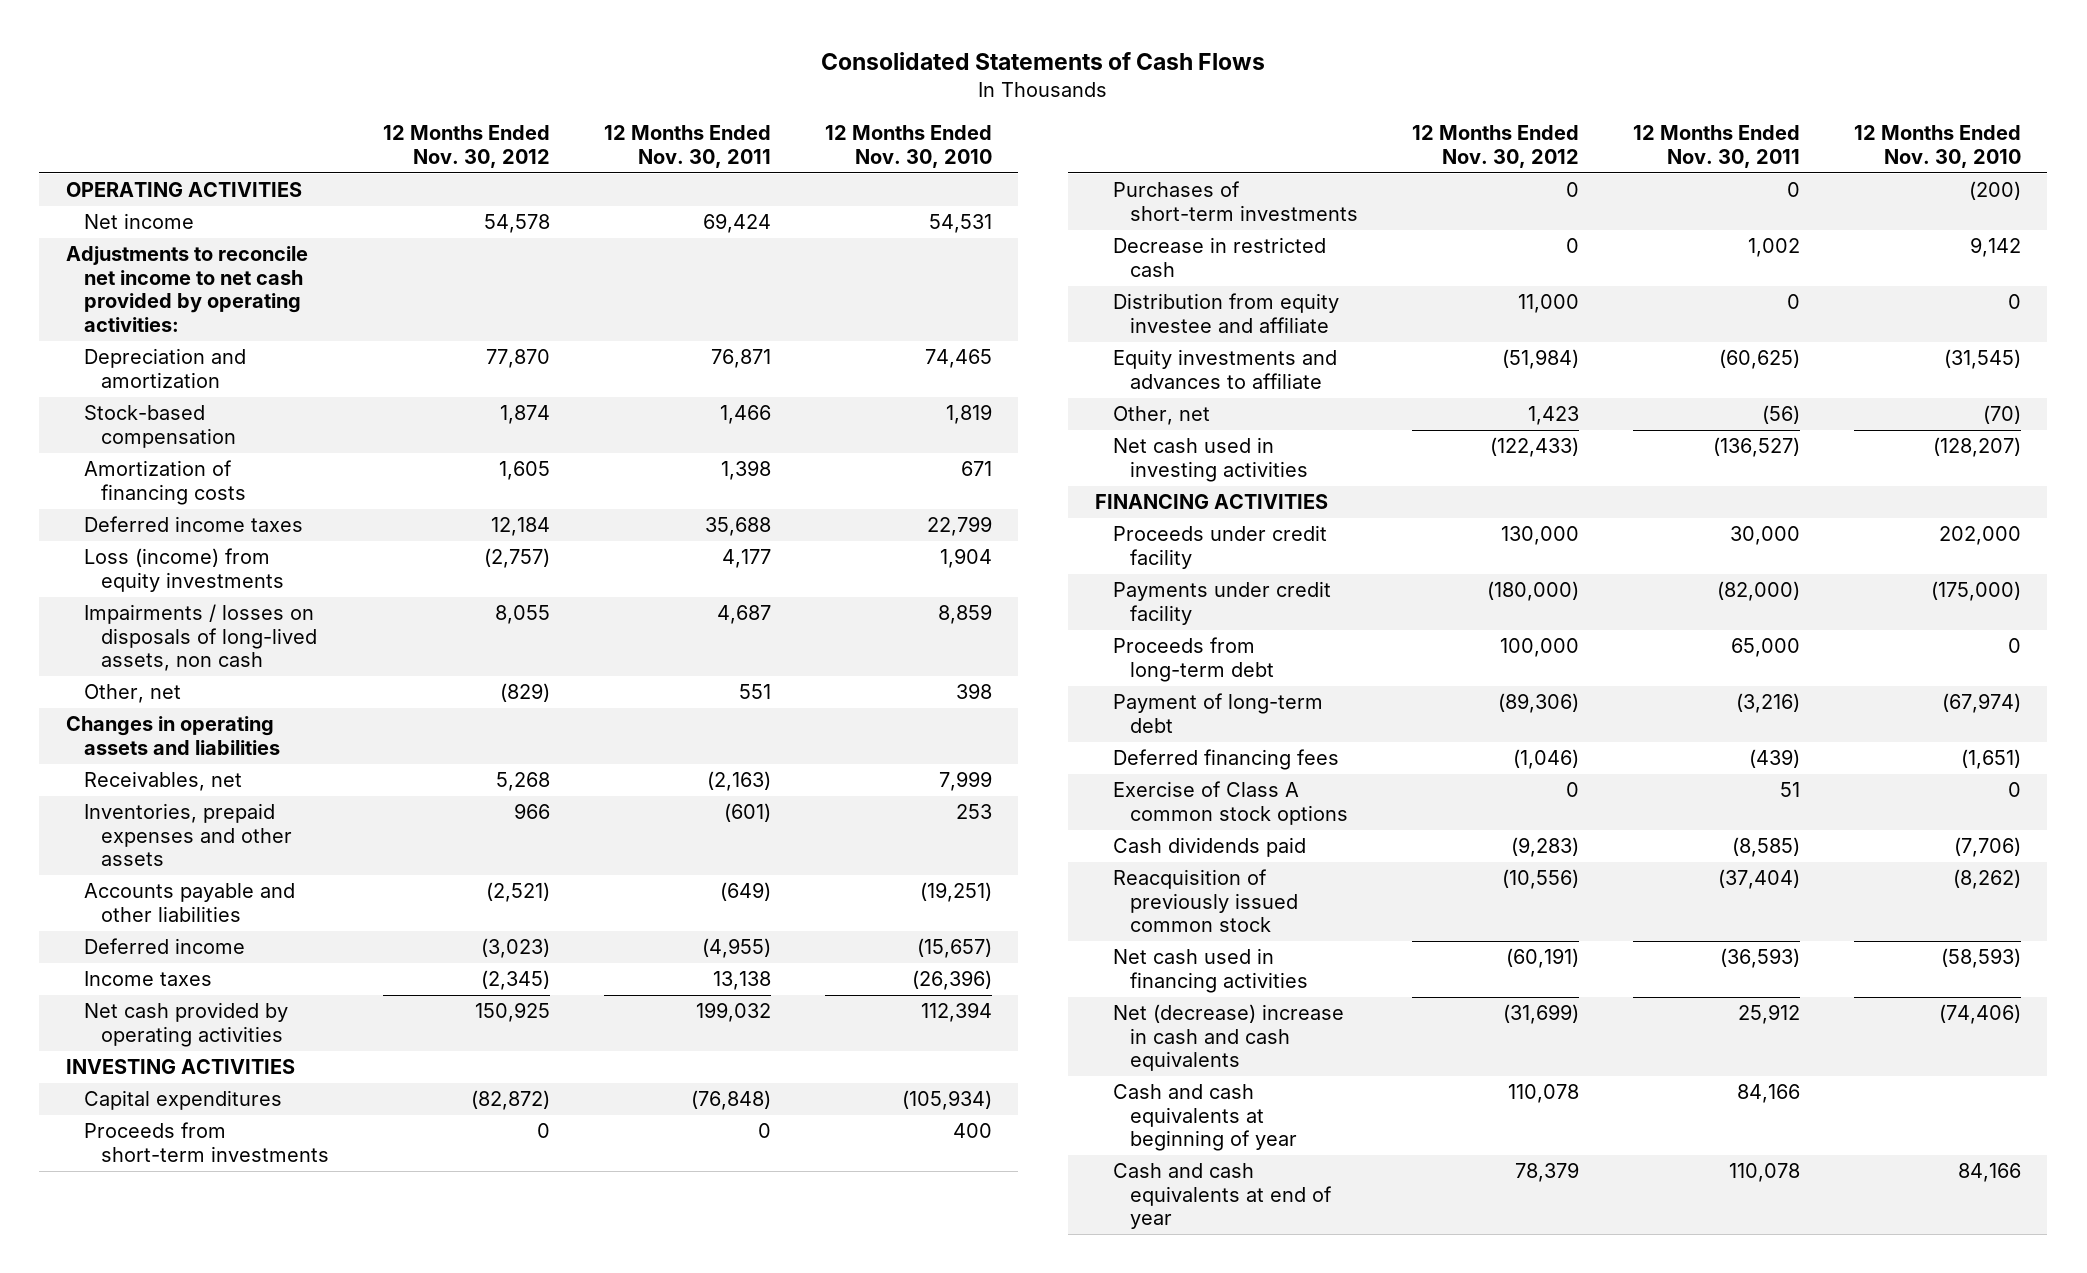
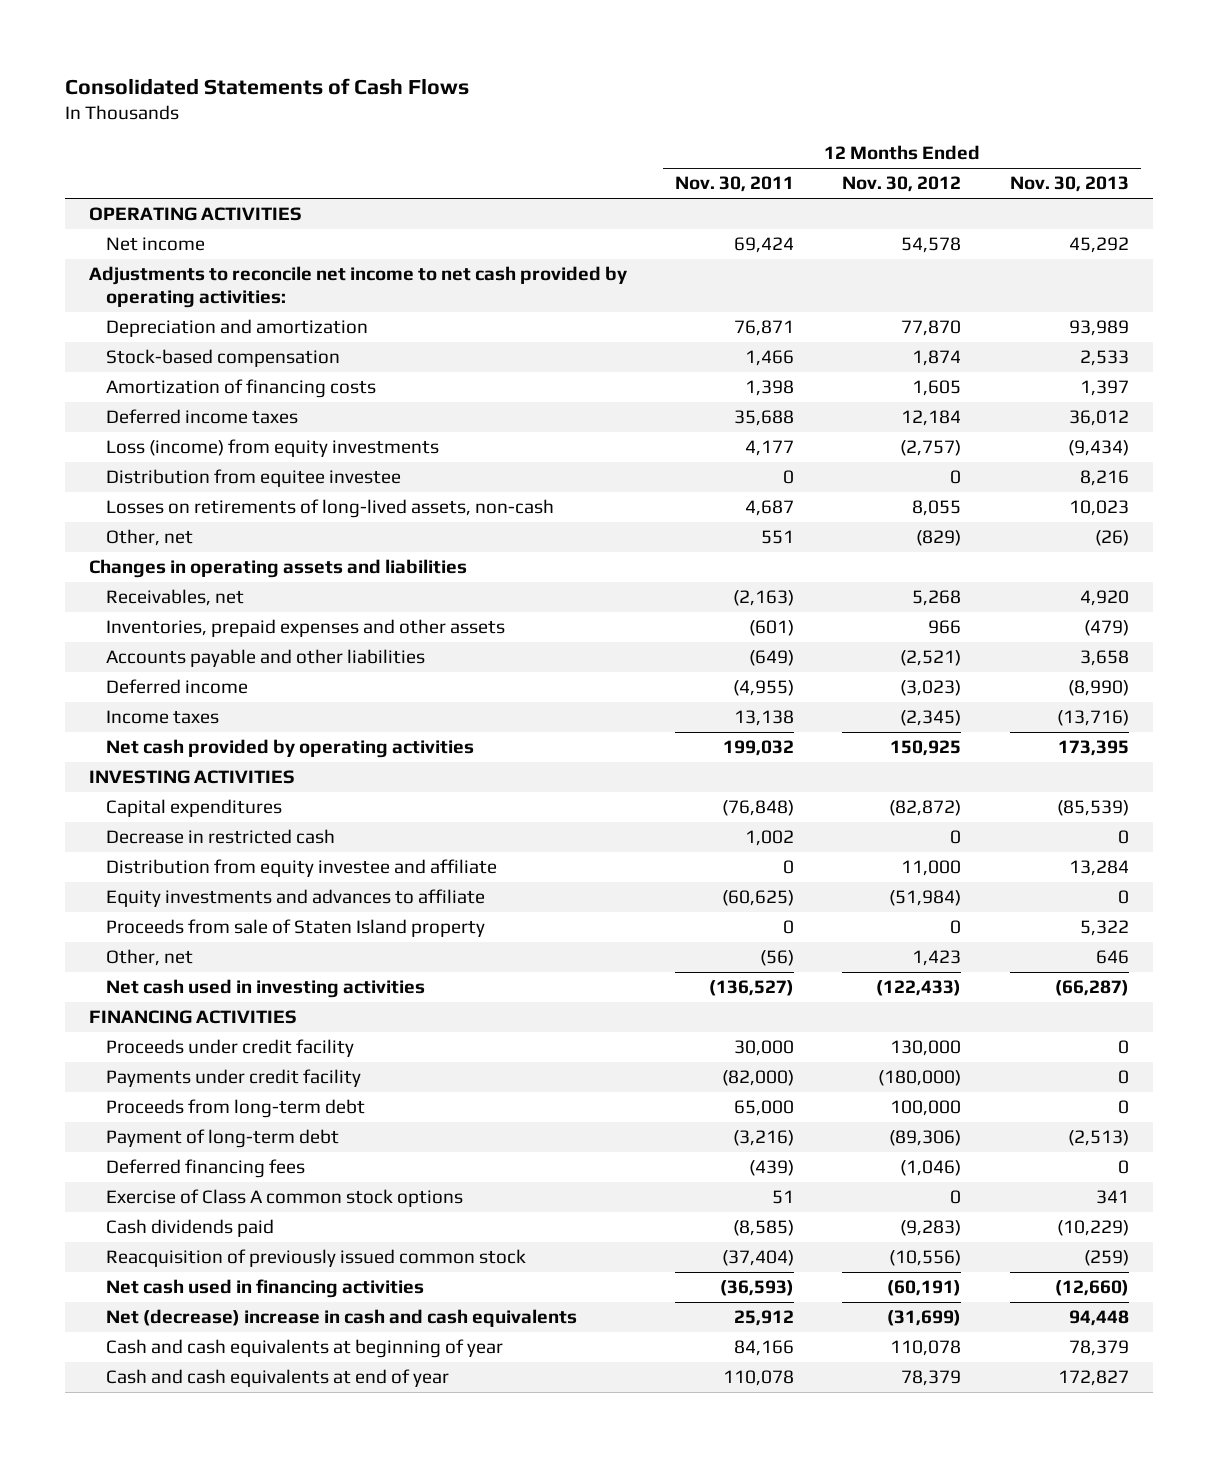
[824,125,992,168] 12 Months Ended Nov. 30, 2010 -> none
none -> [1009,176,1129,193] Nov. 30, 2013
none -> [105,469,401,488] Distribution from equitee investee
[83,604,318,672] Impairments / losses on disposals of long-lived assets, non cash -> [105,499,554,519] Losses on retirements of long-lived assets, non-cash
[83,1122,330,1162] Proceeds from short-term investments -> none
[1112,181,1359,221] Purchases of short-term investments -> none
none -> [105,919,485,938] Proceeds from sale of Staten Island property

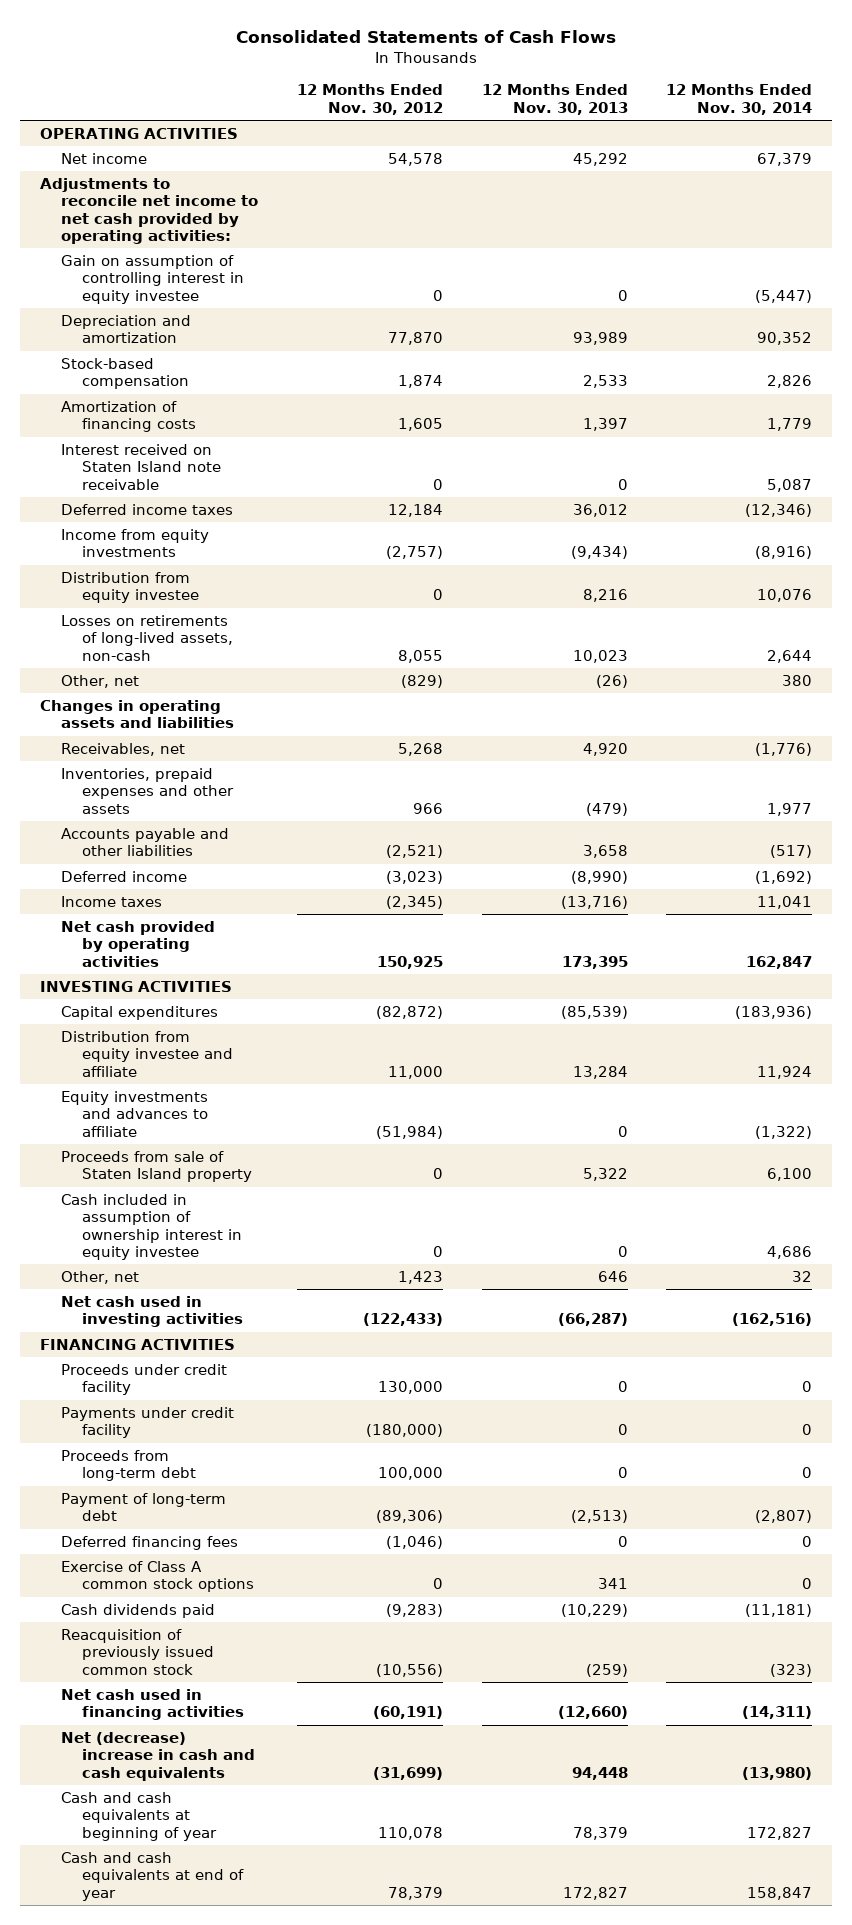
[675,176,795,193] Nov. 30, 2011 -> none
none -> [666,84,813,115] 12 Months Ended Nov. 30, 2014
none -> [60,255,244,304] Gain on assumption of controlling interest in equity investee
none -> [60,444,221,490] Interest received on Staten Island note receivable
[105,439,439,458] Loss (income) from equity investments -> [60,529,209,558] Income from equity investments
[105,469,401,488] Distribution from equitee investee -> [60,572,199,604] Distribution from equity investee
[105,829,335,845] Decrease in restricted cash -> none
none -> [60,1194,242,1260] Cash included in assumption of ownership interest in equity investee

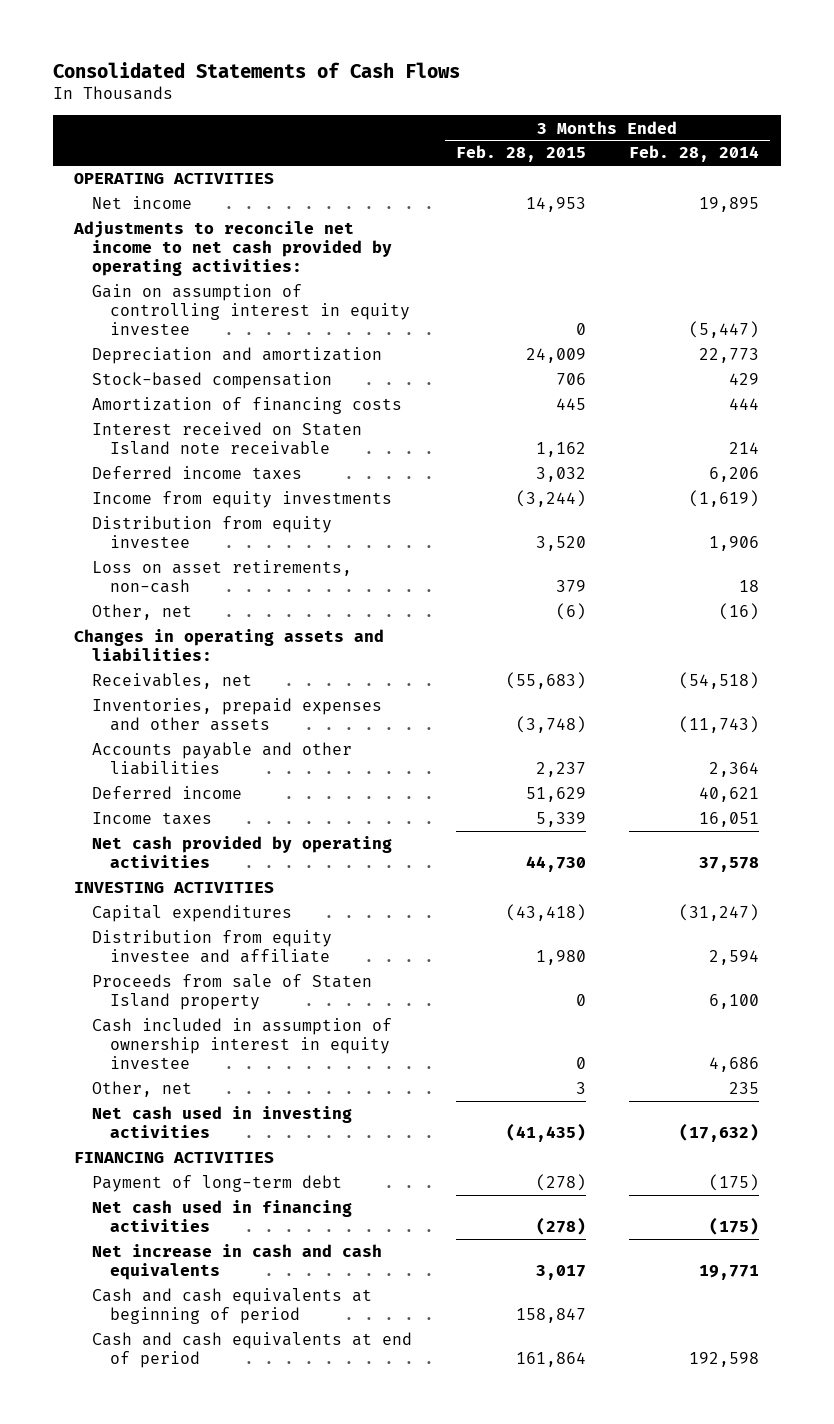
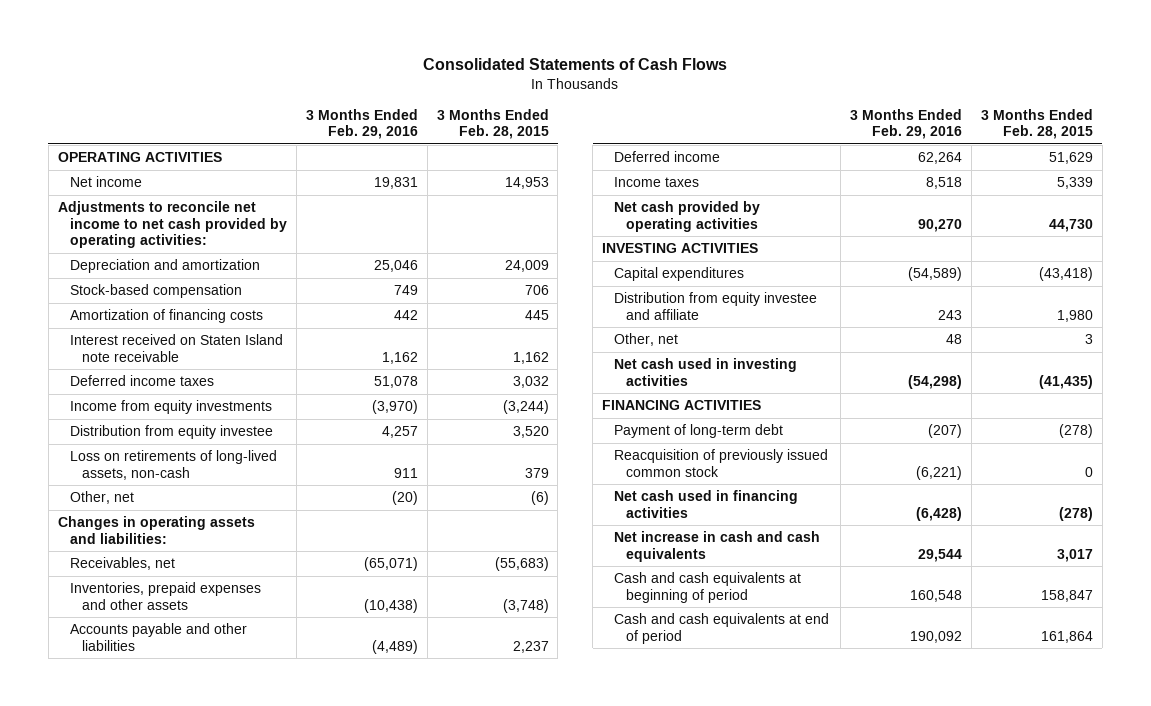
[629,145,760,163] Feb. 28, 2014 -> none
none -> [305,108,418,139] 3 Months Ended Feb. 29, 2016
[92,284,411,335] Gain on assumption of controlling interest in equity investee -> none
[92,560,353,593] Loss on asset retirements, non-cash -> [69,450,277,480] Loss on retirements of long-lived assets, non-cash
[92,974,373,1010] Proceeds from sale of Staten Island property -> none
[92,1018,393,1069] Cash included in assumption of ownership interest in equity investee -> none
none -> [613,449,828,477] Reacquisition of previously issued common stock

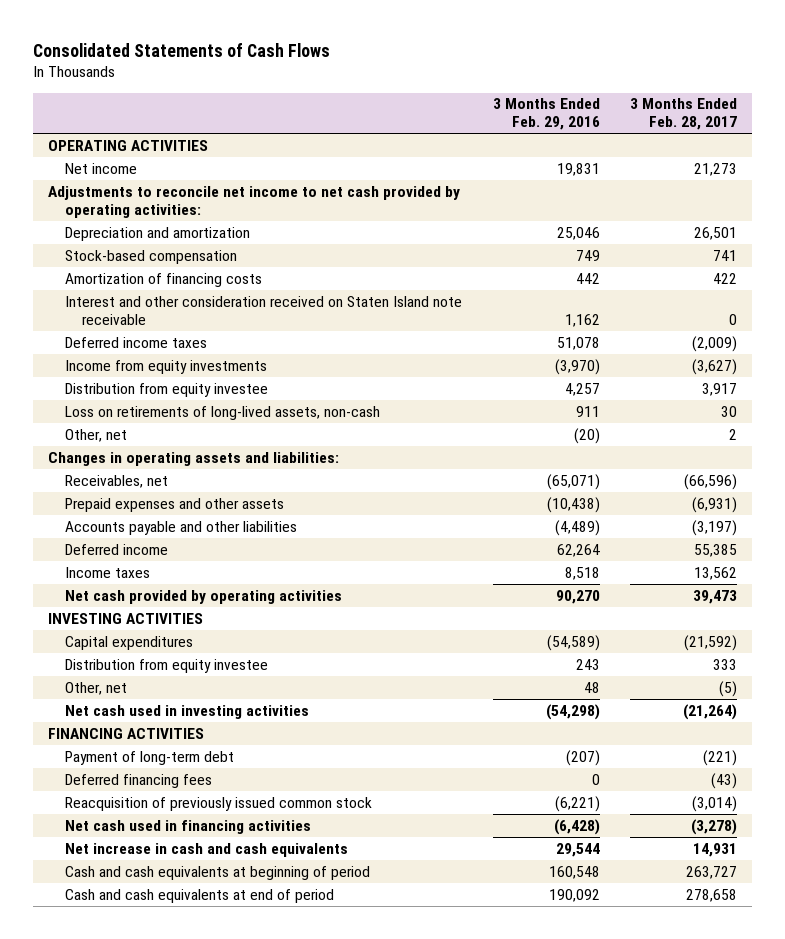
[436,108,549,139] 3 Months Ended Feb. 28, 2015 -> none
none -> [630,98,738,131] 3 Months Ended Feb. 28, 2017
[69,334,283,362] Interest received on Staten Island note receivable -> [64,295,462,325] Interest and other consideration received on Staten Island note receivable
[69,582,261,610] Inventories, prepaid expenses and other assets -> [64,497,284,512] Prepaid expenses and other assets
[613,292,817,320] Distribution from equity investee and affiliate -> [64,658,268,673] Distribution from equity investee
none -> [64,773,212,788] Deferred financing fees

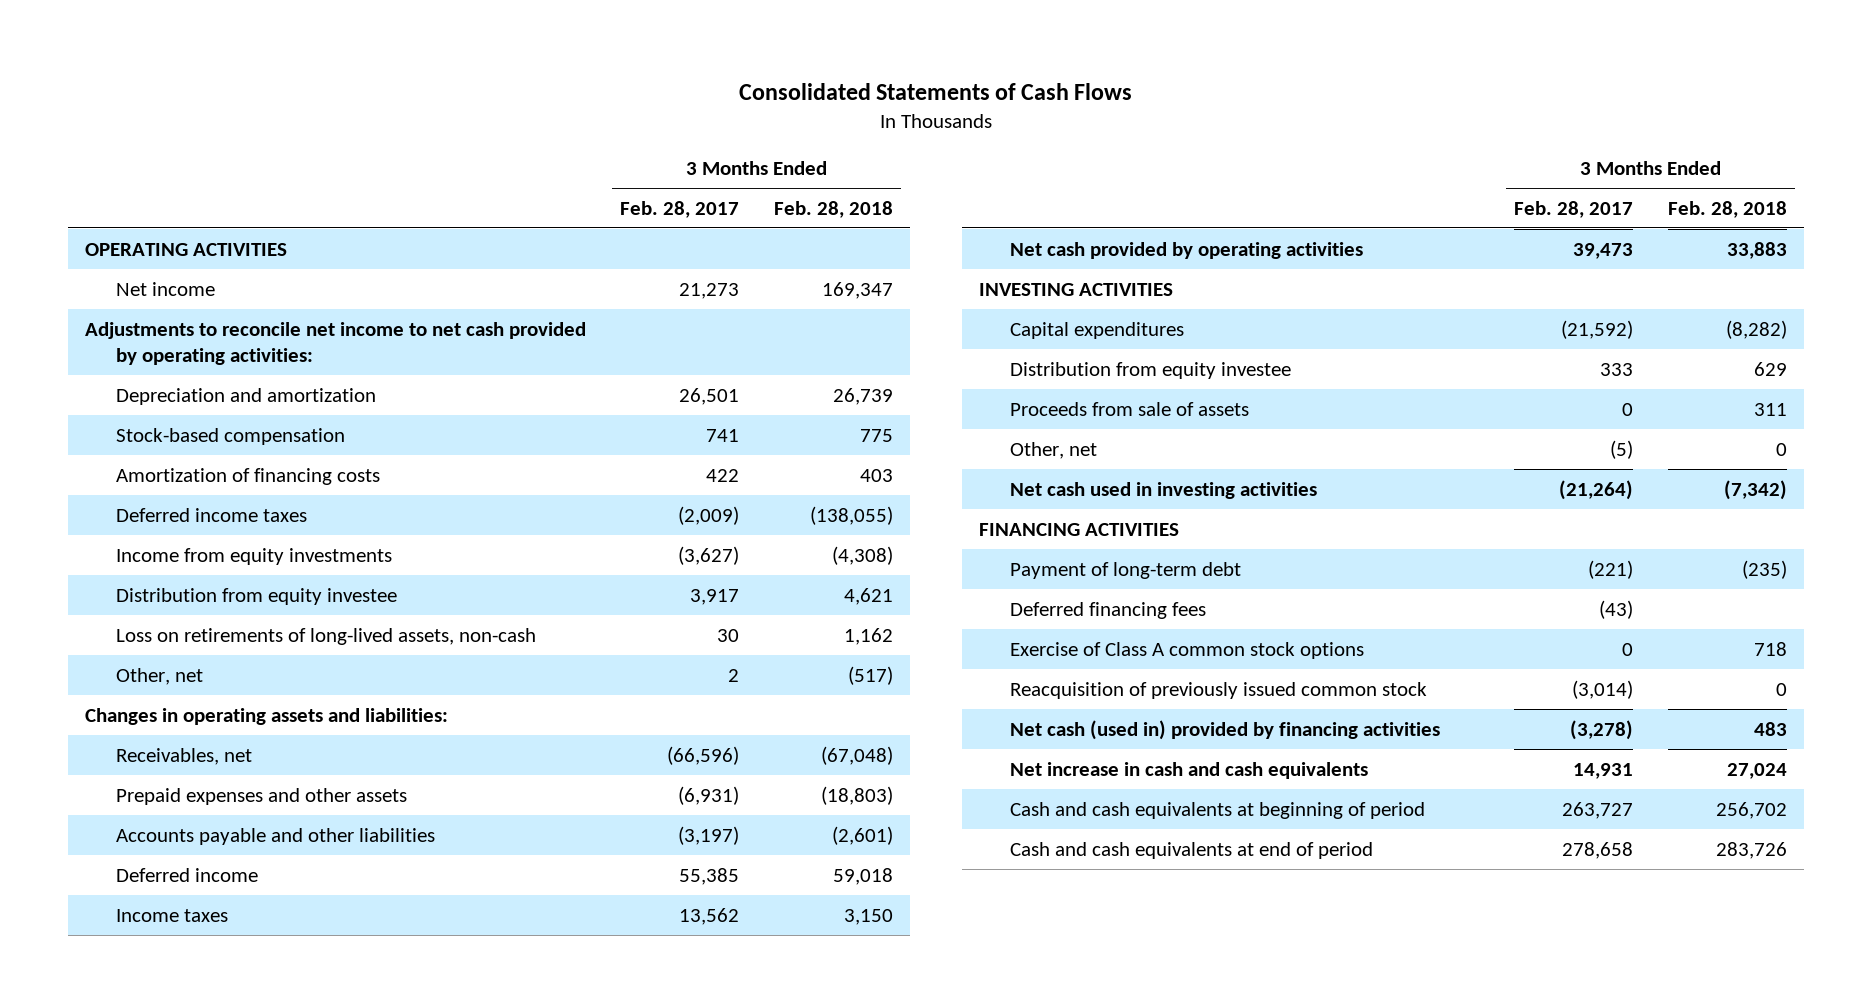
[492,98,600,131] 3 Months Ended Feb. 29, 2016 -> none
none -> [773,200,893,218] Feb. 28, 2018
[64,295,462,325] Interest and other consideration received on Staten Island note receivable -> none
none -> [1010,401,1250,416] Proceeds from sale of assets
none -> [1010,641,1365,659] Exercise of Class A common stock options
[64,819,311,834] Net cash used in financing activities -> [1010,719,1441,740] Net cash (used in) provided by financing activities

